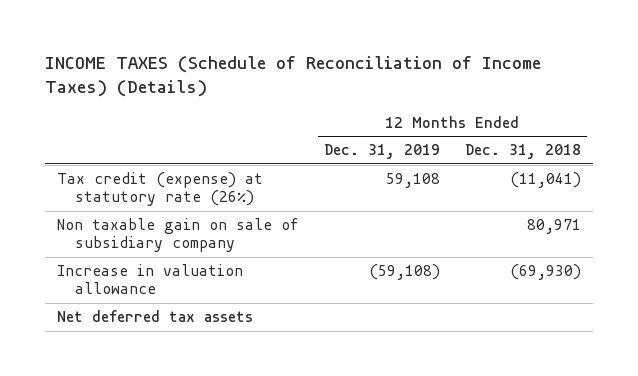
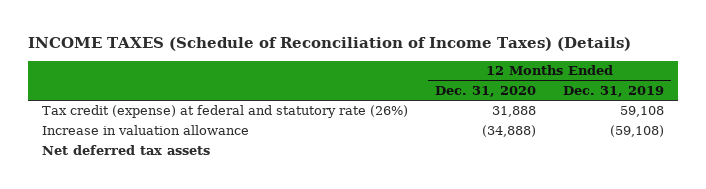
[464,144,581,160] Dec. 31, 2018 -> none
none -> [435,85,537,97] Dec. 31, 2020
[57,218,300,253] Non taxable gain on sale of subsidiary company -> none
[57,172,264,207] Tax credit (expense) at statutory rate (26%) -> [41,105,408,119] Tax credit (expense) at federal and statutory rate (26%)

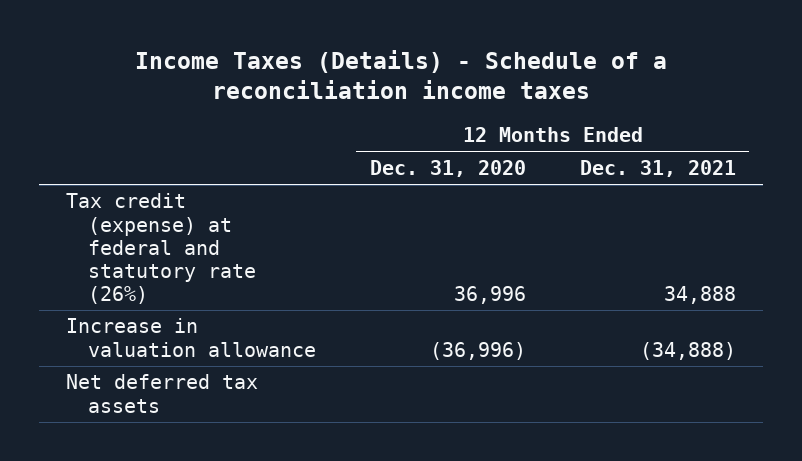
[28,37,632,52] INCOME TAXES (Schedule of Reconciliation of Income Taxes) (Details) -> [134,50,667,100] Income Taxes (Details) - Schedule of a reconciliation income taxes
[563,85,665,97] Dec. 31, 2019 -> none
none -> [579,159,736,177] Dec. 31, 2021
[492,106,537,118] 31,888 -> [453,286,526,305] 36,996
[482,125,537,138] (34,888) -> [429,341,526,360] (36,996)

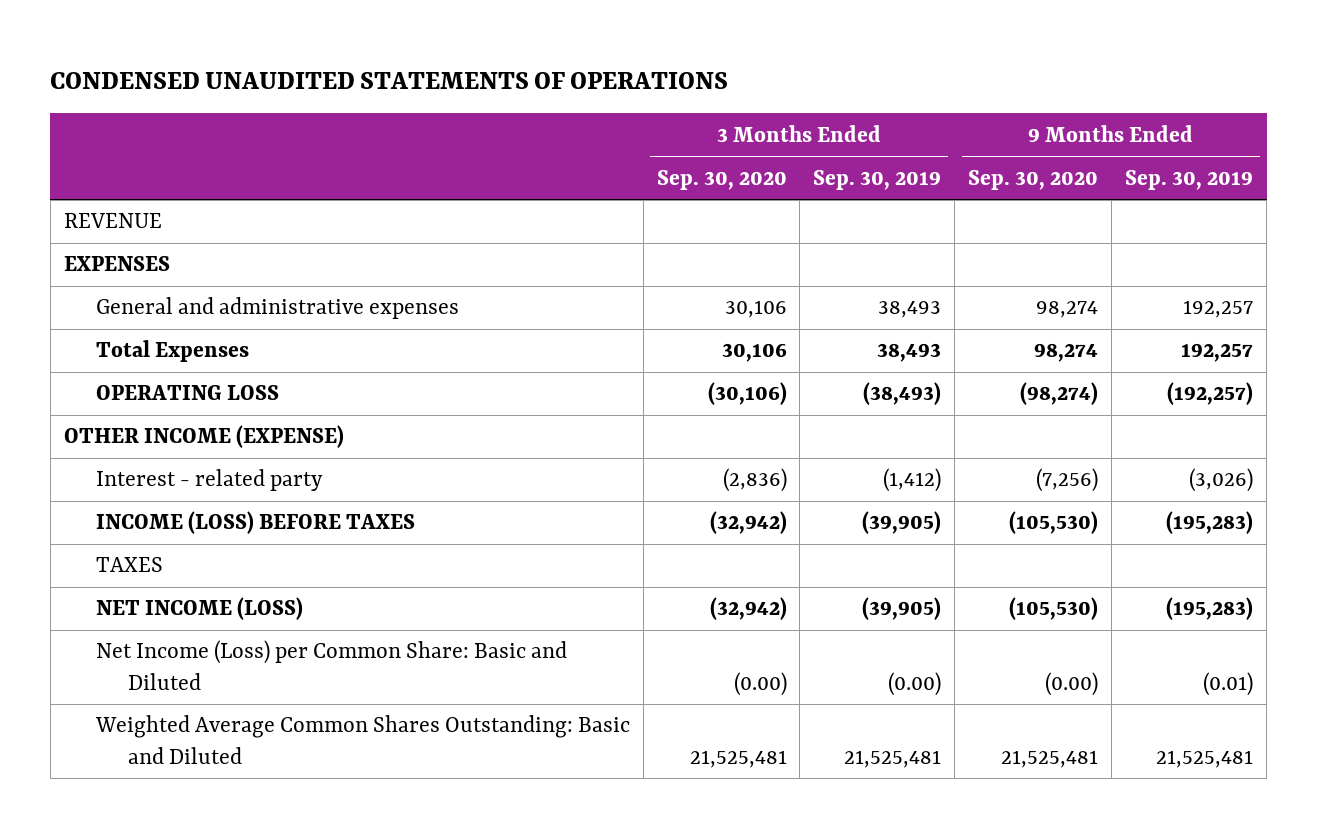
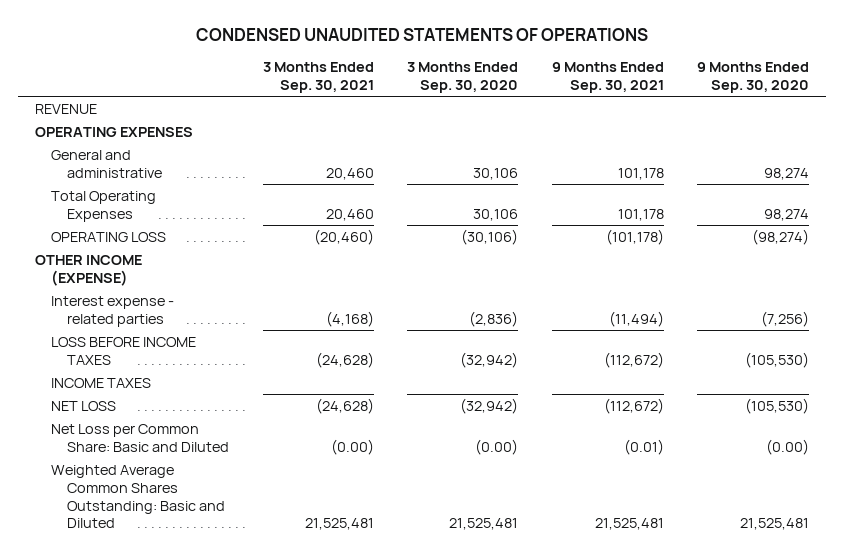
[813,169,942,190] Sep. 30, 2019 -> none
[1125,169,1254,190] Sep. 30, 2019 -> none
none -> [262,62,374,94] 3 Months Ended Sep. 30, 2021
none -> [551,62,664,94] 9 Months Ended Sep. 30, 2021
[63,256,170,272] EXPENSES -> [35,126,194,137] OPERATING EXPENSES
[95,297,459,320] General and administrative expenses -> [51,149,163,178] General and administrative
[95,340,249,363] Total Expenses -> [51,190,157,222] Total Operating Expenses
[95,469,323,492] Interest - related party -> [51,295,175,327] Interest expense - related parties
[95,511,415,535] INCOME (LOSS) BEFORE TAXES -> [51,336,197,365] LOSS BEFORE INCOME TAXES
[95,557,163,573] TAXES -> [51,377,152,388] INCOME TAXES
[95,597,303,621] NET INCOME (LOSS) -> [51,400,117,411] NET LOSS
[95,640,567,691] Net Income (Loss) per Common Share: Basic and Diluted -> [51,423,230,452] Net Loss per Common Share: Basic and Diluted

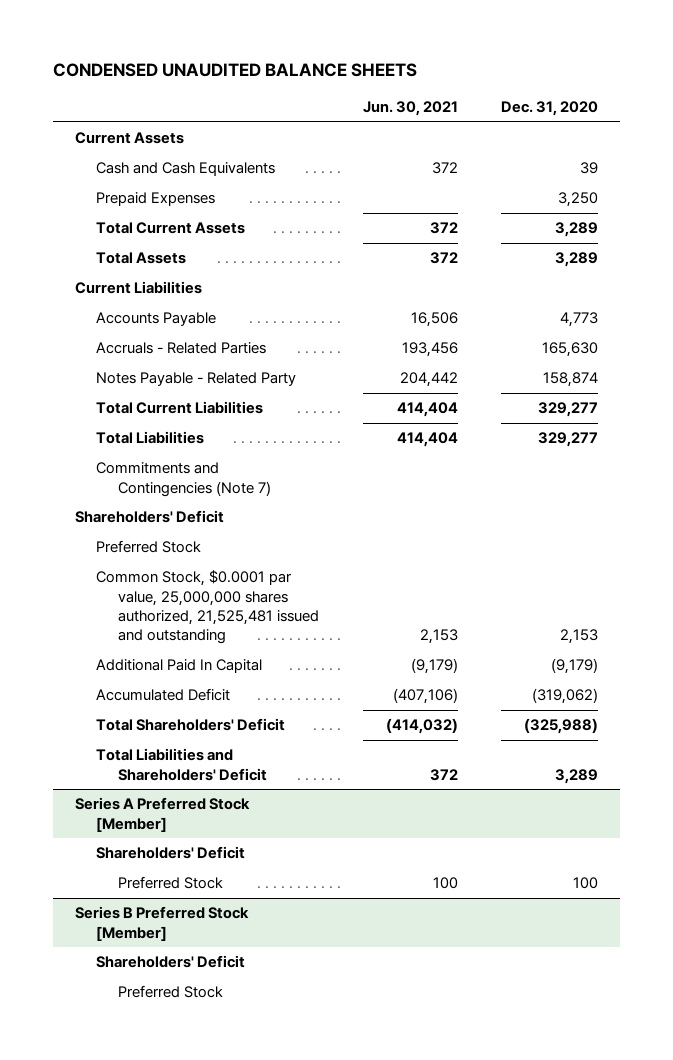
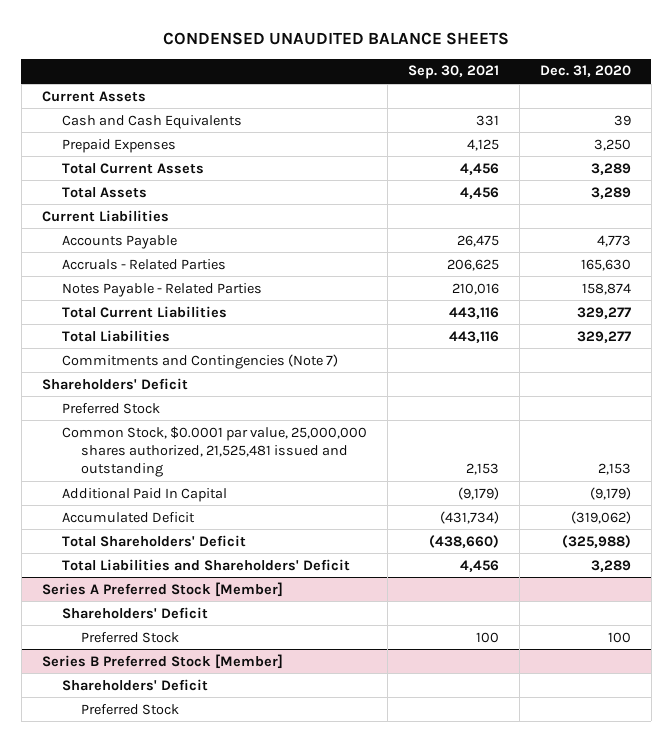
[362,101,458,117] Jun. 30, 2021 -> none
none -> [407,65,499,80] Sep. 30, 2021
[96,372,297,387] Notes Payable - Related Party -> [61,282,262,297] Notes Payable - Related Parties

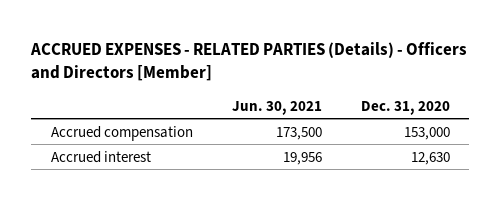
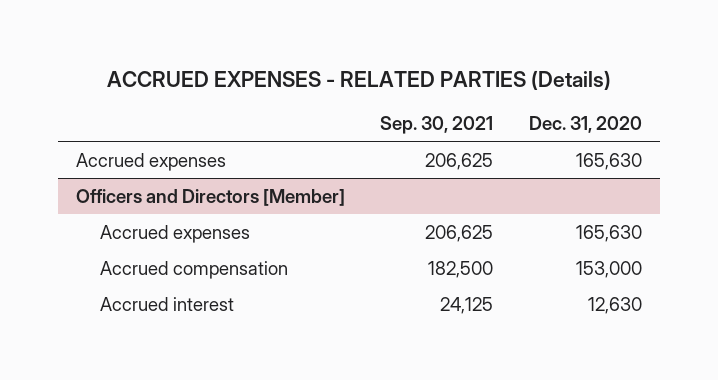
[30,41,468,81] ACCRUED EXPENSES - RELATED PARTIES (Details) - Officers and Directors [Member] -> [106,69,611,90] ACCRUED EXPENSES - RELATED PARTIES (Details)
[231,100,322,115] Jun. 30, 2021 -> none
none -> [380,115,494,134] Sep. 30, 2021
none -> [75,152,226,171] Accrued expenses
none -> [75,188,345,206] Officers and Directors [Member]
none -> [100,224,251,243] Accrued expenses

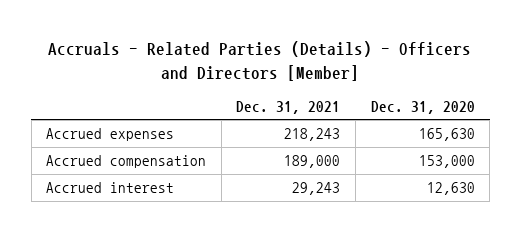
[106,69,611,90] ACCRUED EXPENSES - RELATED PARTIES (Details) -> [48,41,472,81] Accruals - Related Parties (Details) - Officers and Directors [Member]
[380,115,494,134] Sep. 30, 2021 -> none
none -> [236,100,341,114] Dec. 31, 2021
[75,188,345,206] Officers and Directors [Member] -> none
[100,224,251,243] Accrued expenses -> none

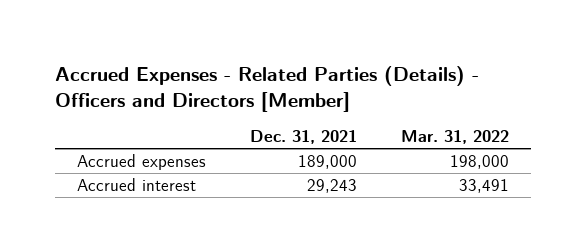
[48,41,472,81] Accruals - Related Parties (Details) - Officers and Directors [Member] -> [55,66,480,113] Accrued Expenses - Related Parties (Details) - Officers and Directors [Member]
[370,100,475,114] Dec. 31, 2020 -> none
none -> [401,130,510,145] Mar. 31, 2022
[46,155,207,169] Accrued compensation -> none
[284,128,341,142] 218,243 -> [298,155,358,170] 189,000

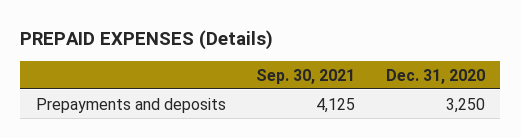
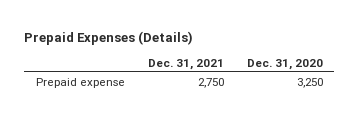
[20,30,274,51] PREPAID EXPENSES (Details) -> [24,31,194,46] Prepaid Expenses (Details)
[256,68,356,84] Sep. 30, 2021 -> none
none -> [147,58,224,70] Dec. 31, 2021
[35,97,226,113] Prepayments and deposits -> [35,78,125,89] Prepaid expense

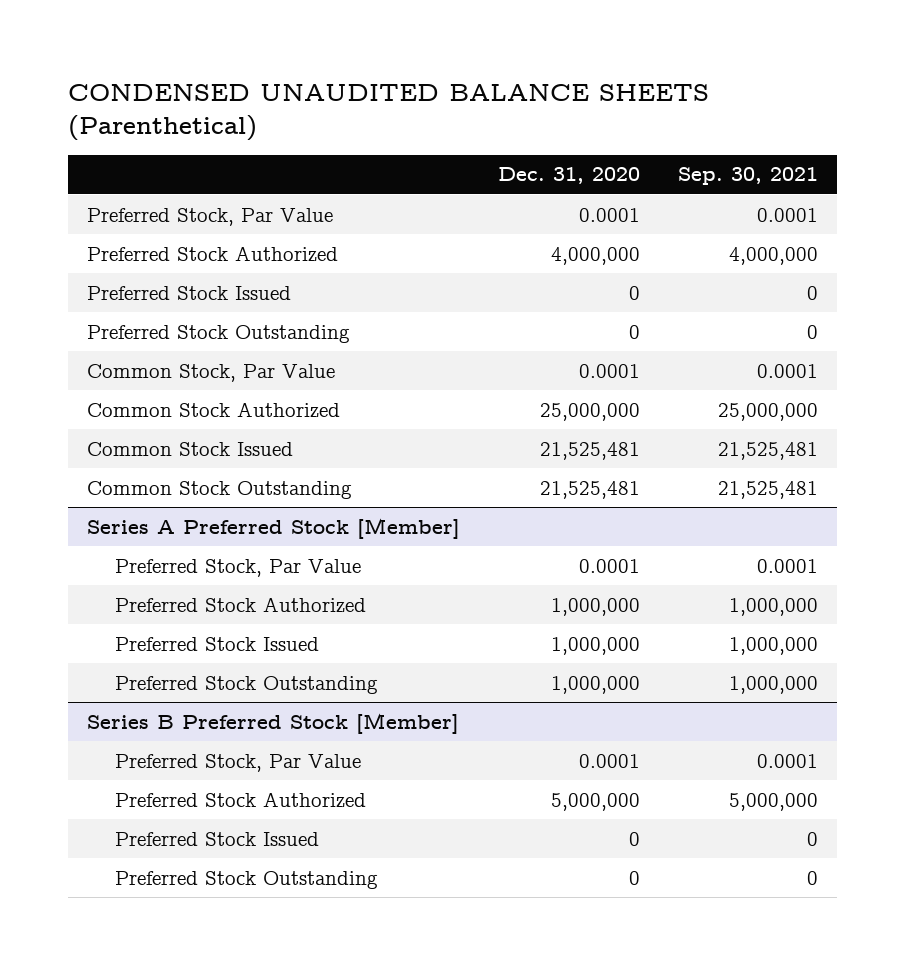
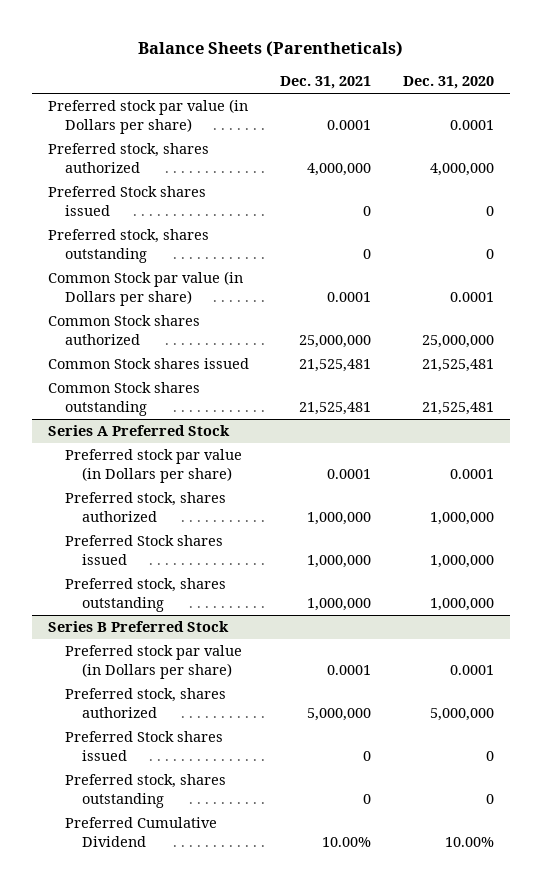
[67,83,709,141] CONDENSED UNAUDITED BALANCE SHEETS (Parenthetical) -> [137,41,403,58] Balance Sheets (Parentheticals)
[678,167,819,186] Sep. 30, 2021 -> none
none -> [280,76,372,90] Dec. 31, 2021
[87,207,334,226] Preferred Stock, Par Value -> [47,99,248,134] Preferred stock par value (in Dollars per share)
[87,245,339,262] Preferred Stock Authorized -> [47,143,209,173] Preferred stock, shares authorized
[87,285,292,300] Preferred Stock Issued -> [47,186,206,216] Preferred Stock shares issued
[87,324,351,343] Preferred Stock Outstanding -> [47,229,209,263] Preferred stock, shares outstanding
[87,363,336,382] Common Stock, Par Value -> [47,271,243,306] Common Stock par value (in Dollars per share)
[87,401,341,418] Common Stock Authorized -> [47,315,200,345] Common Stock shares authorized
[87,441,294,456] Common Stock Issued -> [47,358,249,370] Common Stock shares issued
[87,480,353,499] Common Stock Outstanding -> [47,382,200,416] Common Stock shares outstanding
[87,517,461,539] Series A Preferred Stock [Member] -> [47,425,230,437] Series A Preferred Stock
[115,558,362,577] Preferred Stock, Par Value -> [64,449,242,483] Preferred stock par value (in Dollars per share)
[115,596,367,613] Preferred Stock Authorized -> [64,492,226,522] Preferred stock, shares authorized
[115,636,320,651] Preferred Stock Issued -> [64,535,223,565] Preferred Stock shares issued
[115,675,379,694] Preferred Stock Outstanding -> [64,578,226,612] Preferred stock, shares outstanding
[87,712,460,734] Series B Preferred Stock [Member] -> [47,621,229,633] Series B Preferred Stock
[115,753,362,772] Preferred Stock, Par Value -> [64,645,242,679] Preferred stock par value (in Dollars per share)
[115,791,367,808] Preferred Stock Authorized -> [64,688,226,718] Preferred stock, shares authorized
[115,831,320,846] Preferred Stock Issued -> [64,731,223,761] Preferred Stock shares issued
[115,870,379,889] Preferred Stock Outstanding -> [64,774,226,808] Preferred stock, shares outstanding
none -> [64,817,217,847] Preferred Cumulative Dividend

